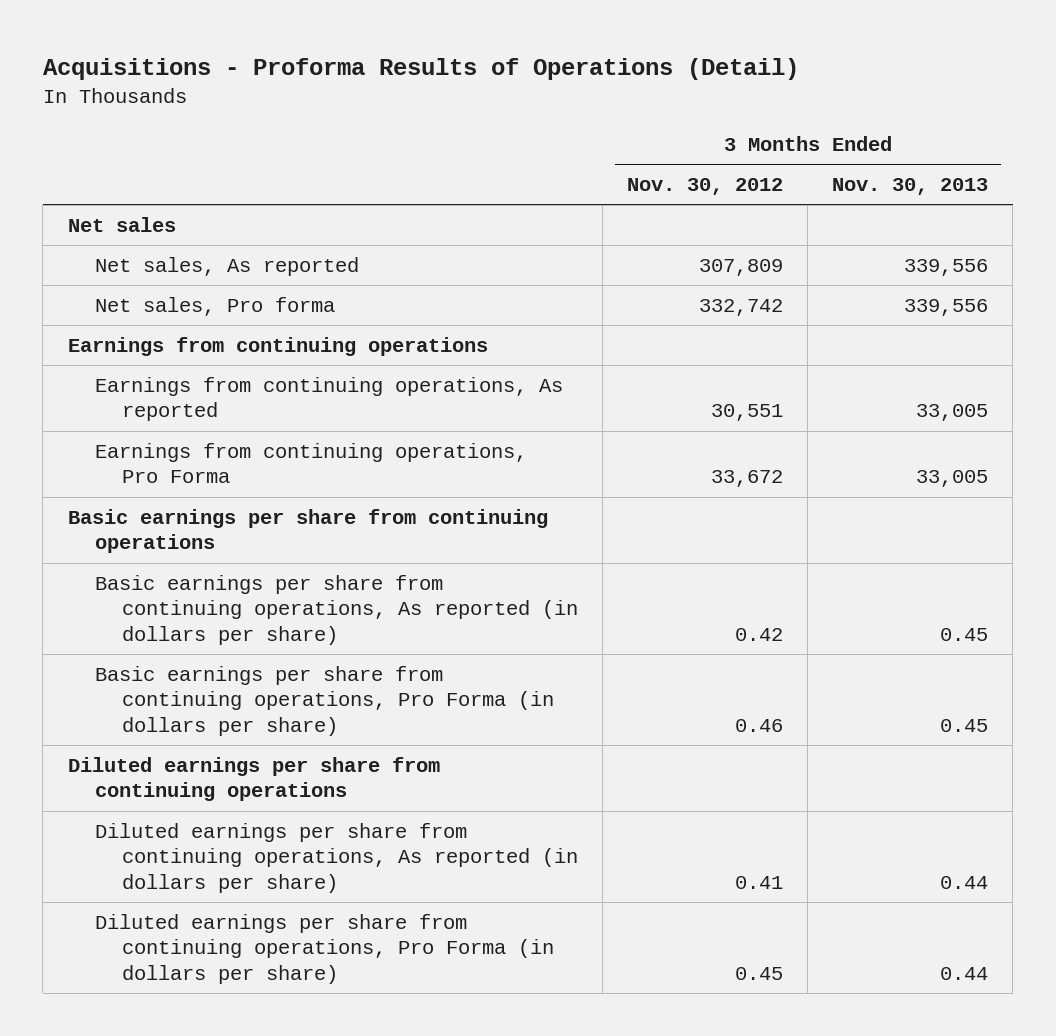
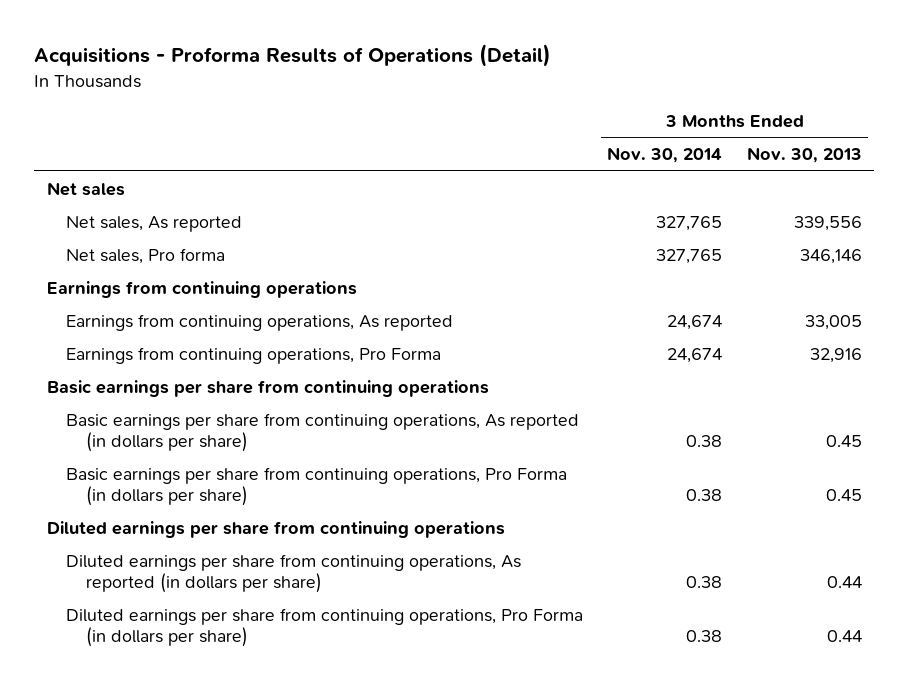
[627,178,784,196] Nov. 30, 2012 -> none
none -> [607,147,723,164] Nov. 30, 2014
[904,298,989,316] 339,556 -> [799,248,862,264] 346,146
[916,470,989,488] 33,005 -> [809,347,862,363] 32,916

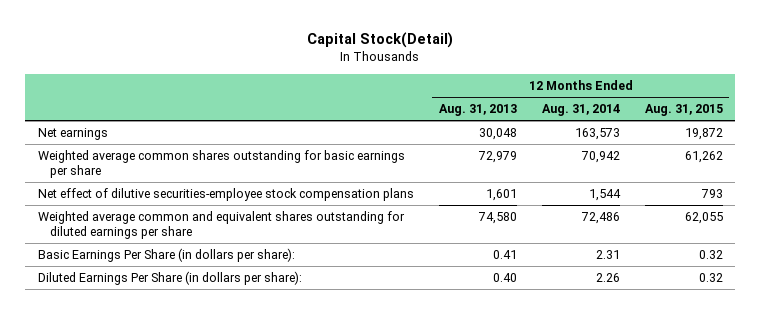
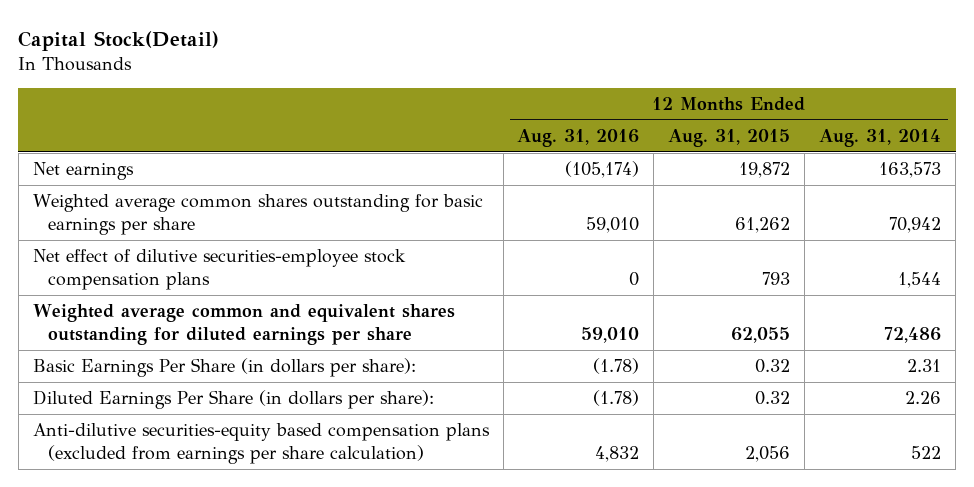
[438,104,517,117] Aug. 31, 2013 -> none
none -> [517,129,640,148] Aug. 31, 2016
none -> [32,423,490,465] Anti-dilutive securities-equity based compensation plans (excluded from earnings per share calculation)

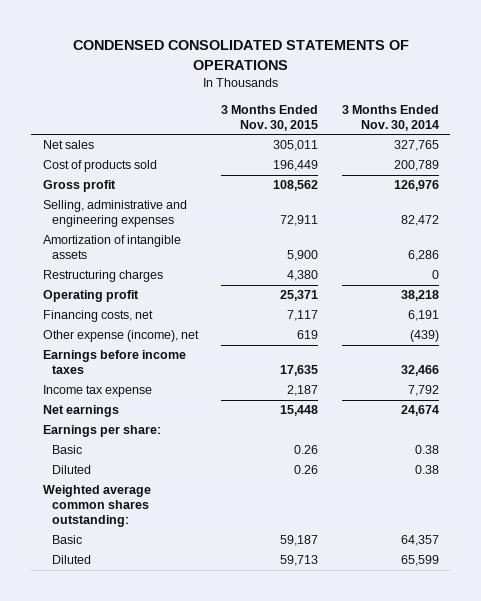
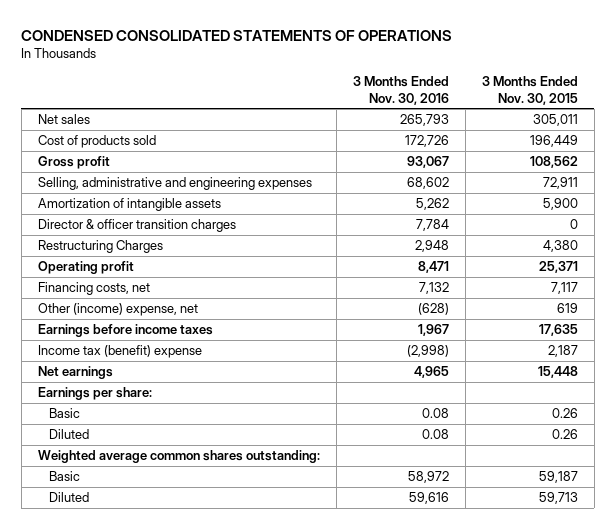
[341,104,439,131] 3 Months Ended Nov. 30, 2014 -> none
none -> [352,76,449,105] 3 Months Ended Nov. 30, 2016
none -> [37,219,236,233] Director & officer transition charges
[42,270,163,283] Restructuring charges -> [37,240,163,254] Restructuring Charges
[42,330,199,343] Other expense (income), net -> [37,303,198,317] Other (income) expense, net
[42,385,152,398] Income tax expense -> [37,345,202,359] Income tax (benefit) expense

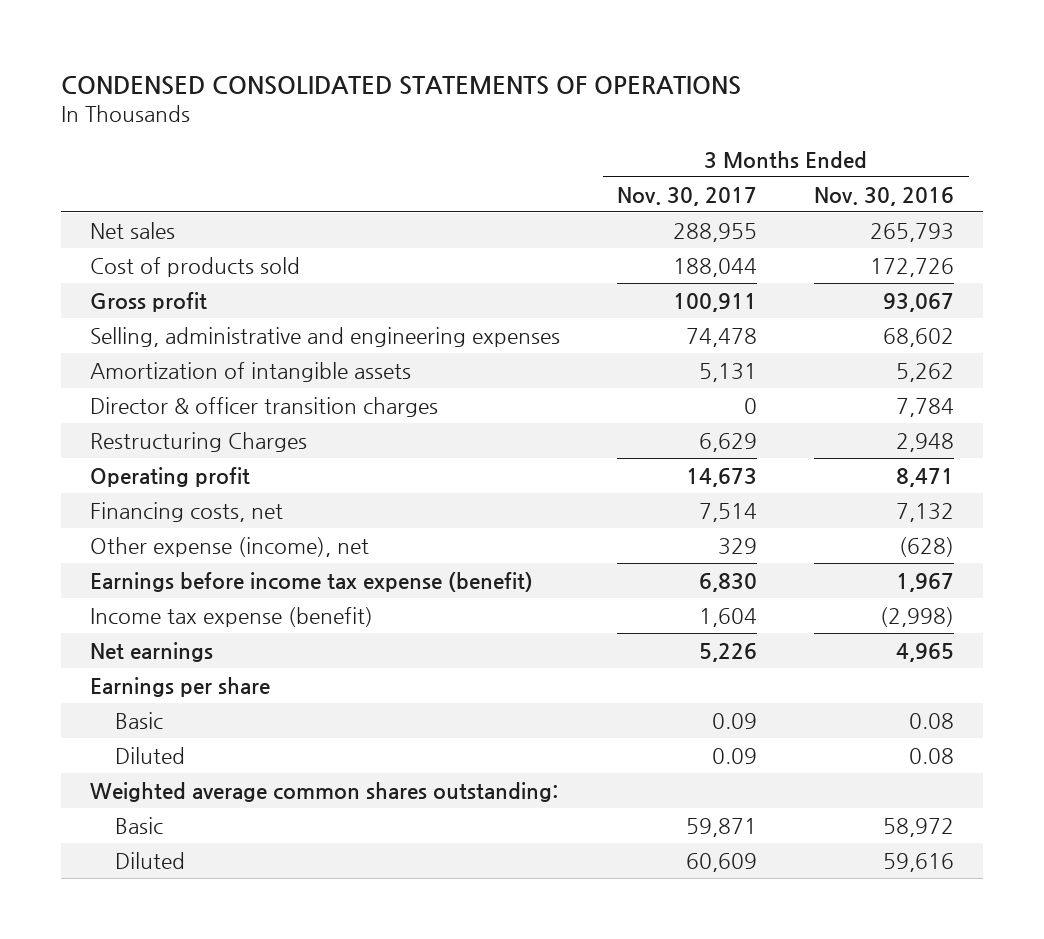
[481,76,578,105] 3 Months Ended Nov. 30, 2015 -> none
none -> [617,186,758,206] Nov. 30, 2017
[37,303,198,317] Other (income) expense, net -> [89,536,369,557] Other expense (income), net
[37,324,213,338] Earnings before income taxes -> [89,571,533,592] Earnings before income tax expense (benefit)
[37,345,202,359] Income tax (benefit) expense -> [89,606,373,627] Income tax expense (benefit)
[37,387,152,401] Earnings per share: -> [89,676,270,697] Earnings per share

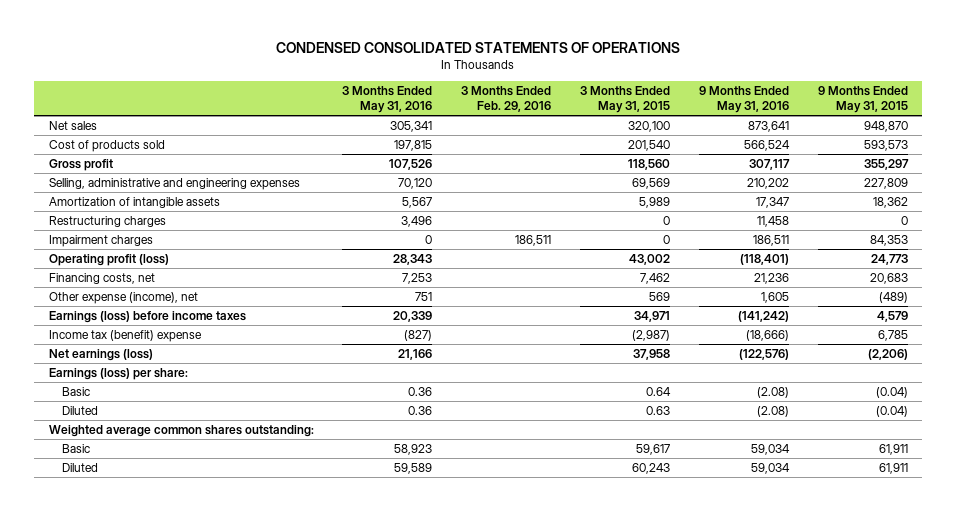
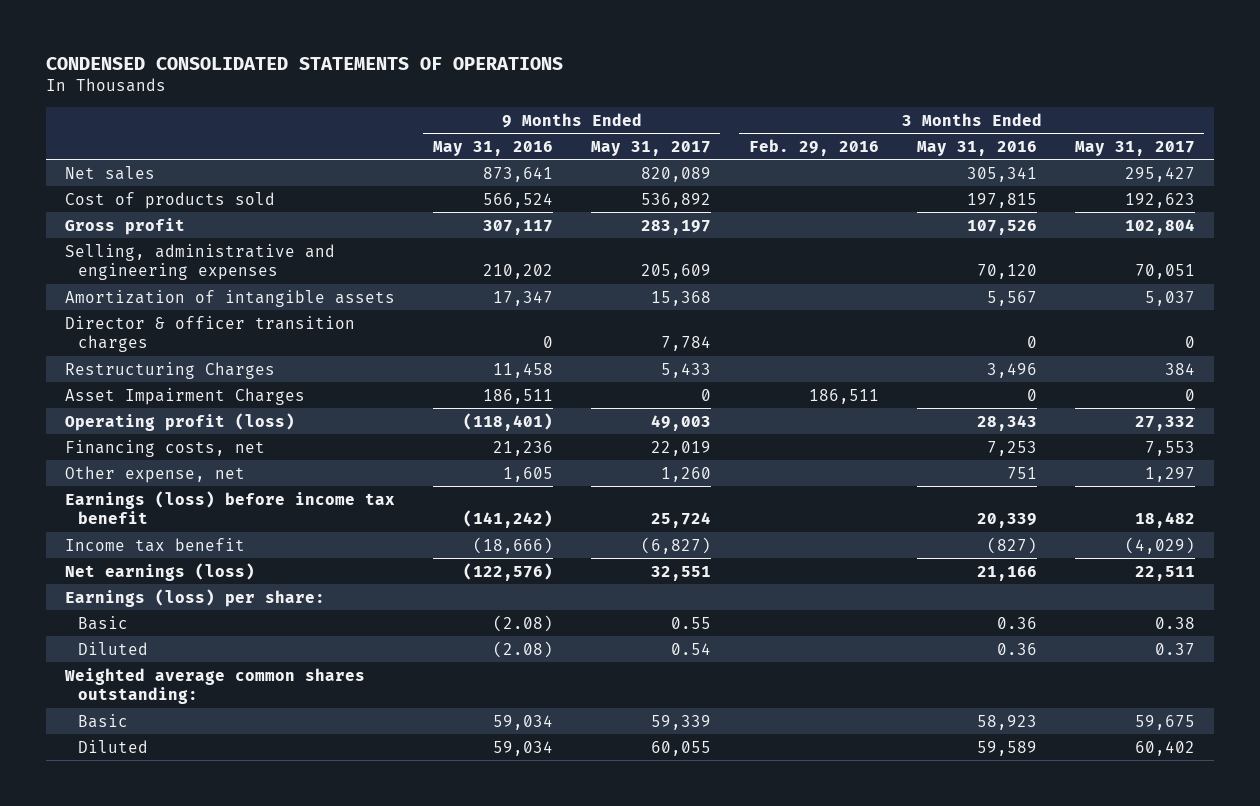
[579,85,670,114] 3 Months Ended May 31, 2015 -> none
[817,85,908,114] 9 Months Ended May 31, 2015 -> none
none -> [590,140,711,156] May 31, 2017
none -> [1074,140,1195,156] May 31, 2017
none -> [64,315,355,353] Director & officer transition charges
[48,215,166,227] Restructuring charges -> [64,361,275,379] Restructuring Charges
[48,234,153,247] Impairment charges -> [64,387,305,405] Asset Impairment Charges
[48,291,198,304] Other expense (income), net -> [64,465,245,483] Other expense, net
[48,310,246,323] Earnings (loss) before income taxes -> [64,490,395,525] Earnings (loss) before income tax benefit
[48,329,202,342] Income tax (benefit) expense -> [64,537,245,552] Income tax benefit

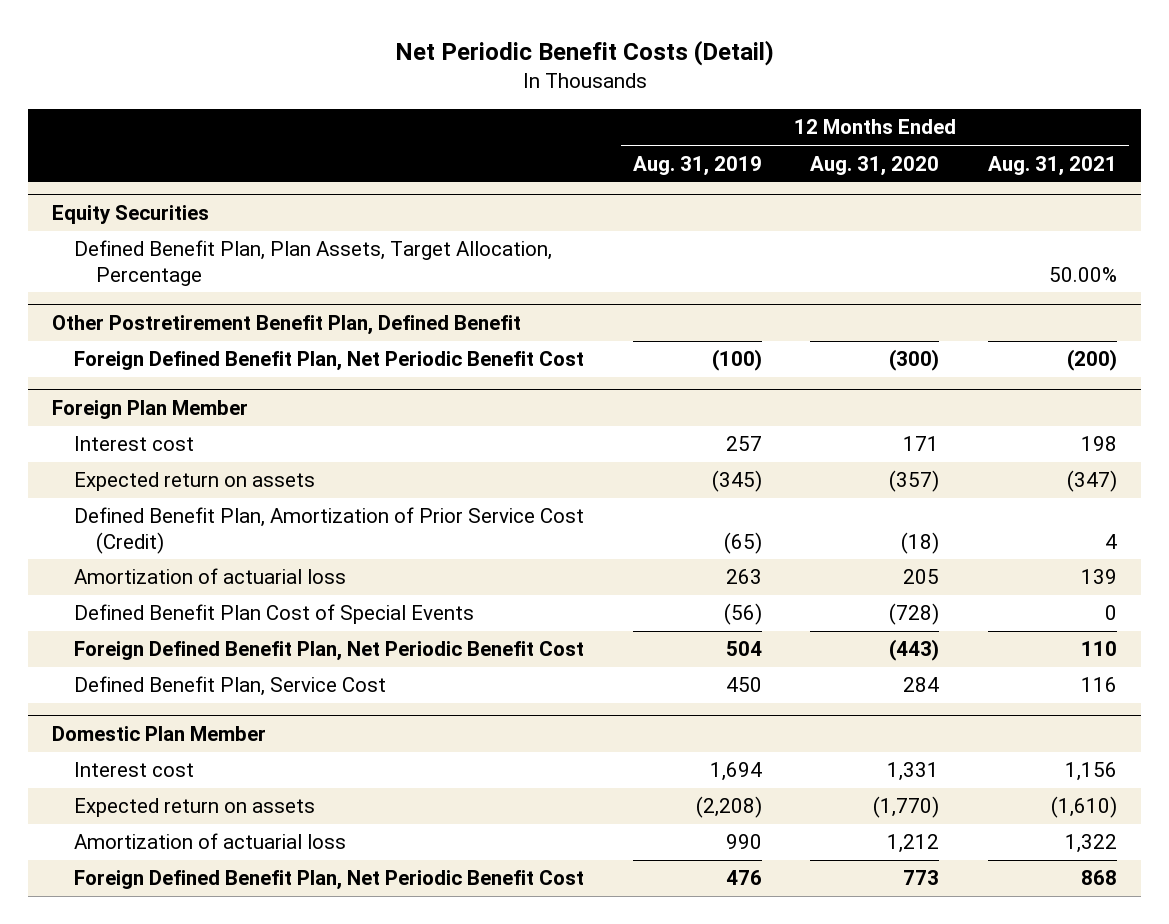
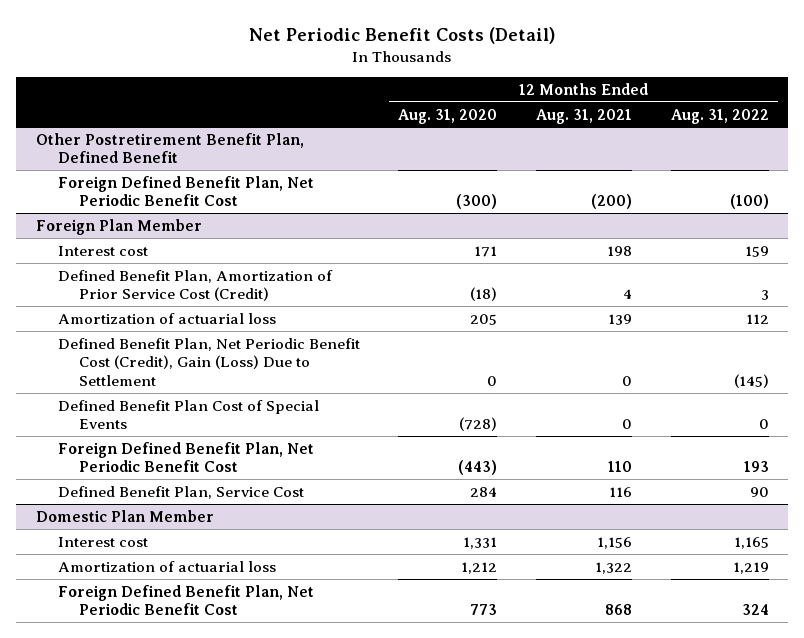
[632,155,762,176] Aug. 31, 2019 -> none
none -> [670,108,769,124] Aug. 31, 2022
[52,205,210,225] Equity Securities -> none
[74,240,553,286] Defined Benefit Plan, Plan Assets, Target Allocation, Percentage -> none
[74,472,316,492] Expected return on assets -> none
none -> [57,337,360,386] Defined Benefit Plan, Net Periodic Benefit Cost (Credit), Gain (Loss) Due to Settlement
[74,798,316,818] Expected return on assets -> none

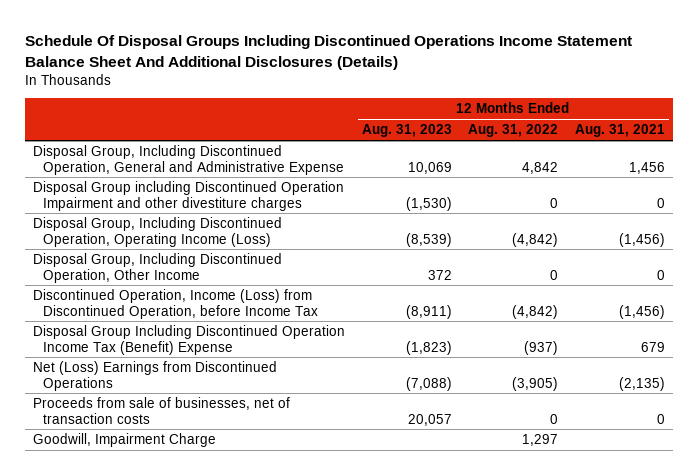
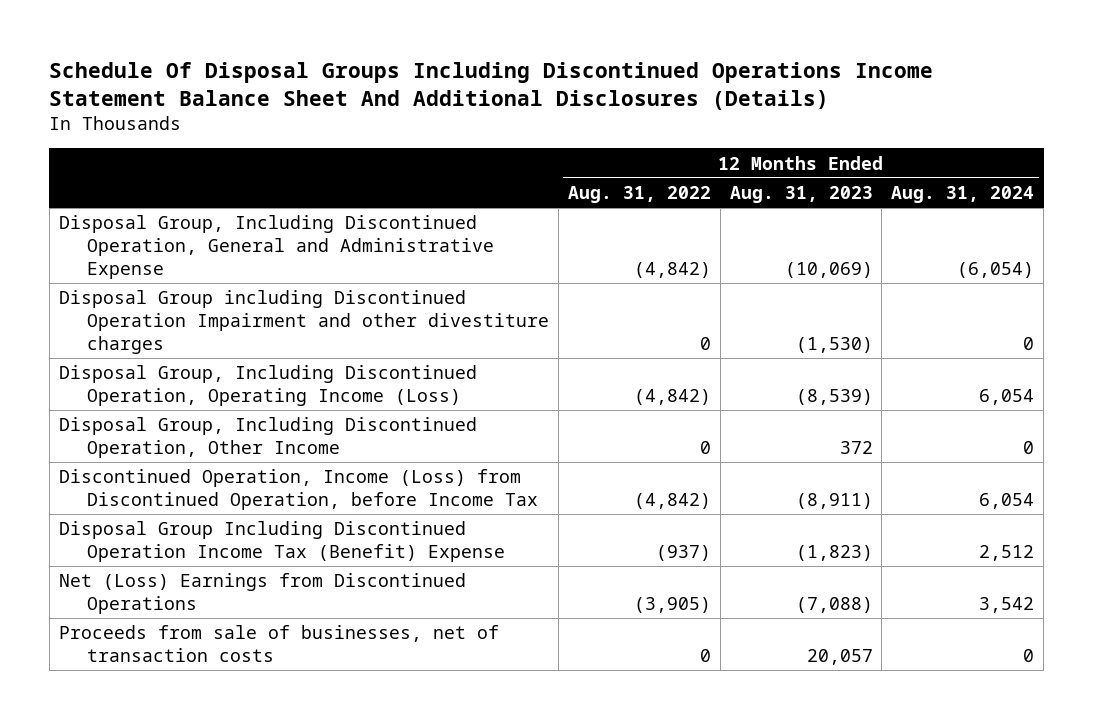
[574,124,665,138] Aug. 31, 2021 -> none
none -> [891,186,1035,204] Aug. 31, 2024
[407,161,452,174] 10,069 -> [784,262,873,279] (10,069)
[522,161,559,174] 4,842 -> [633,262,711,279] (4,842)
[33,433,217,448] Goodwill, Impairment Charge -> none

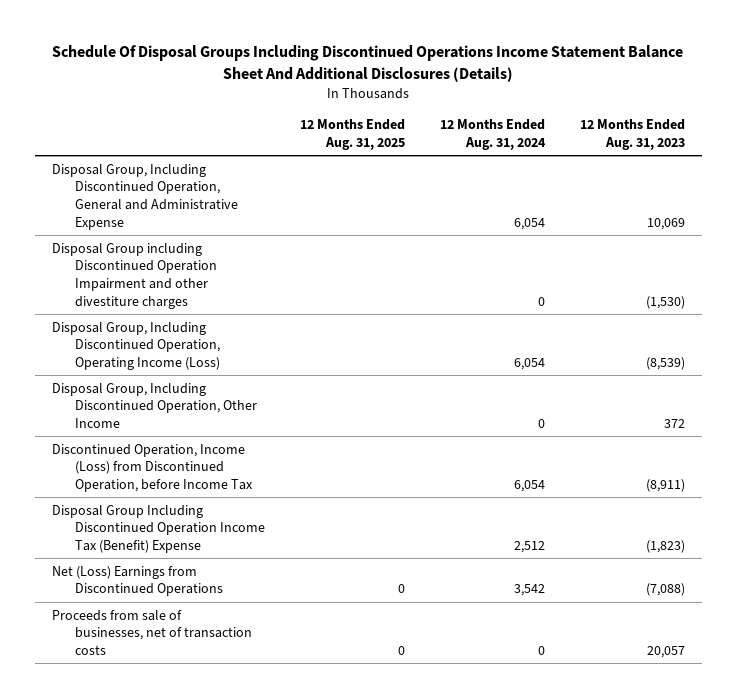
[567,186,711,204] Aug. 31, 2022 -> none
none -> [299,119,405,150] 12 Months Ended Aug. 31, 2025
[784,262,873,279] (10,069) -> [646,217,685,230] 10,069
[957,262,1035,279] (6,054) -> [513,217,545,230] 6,054

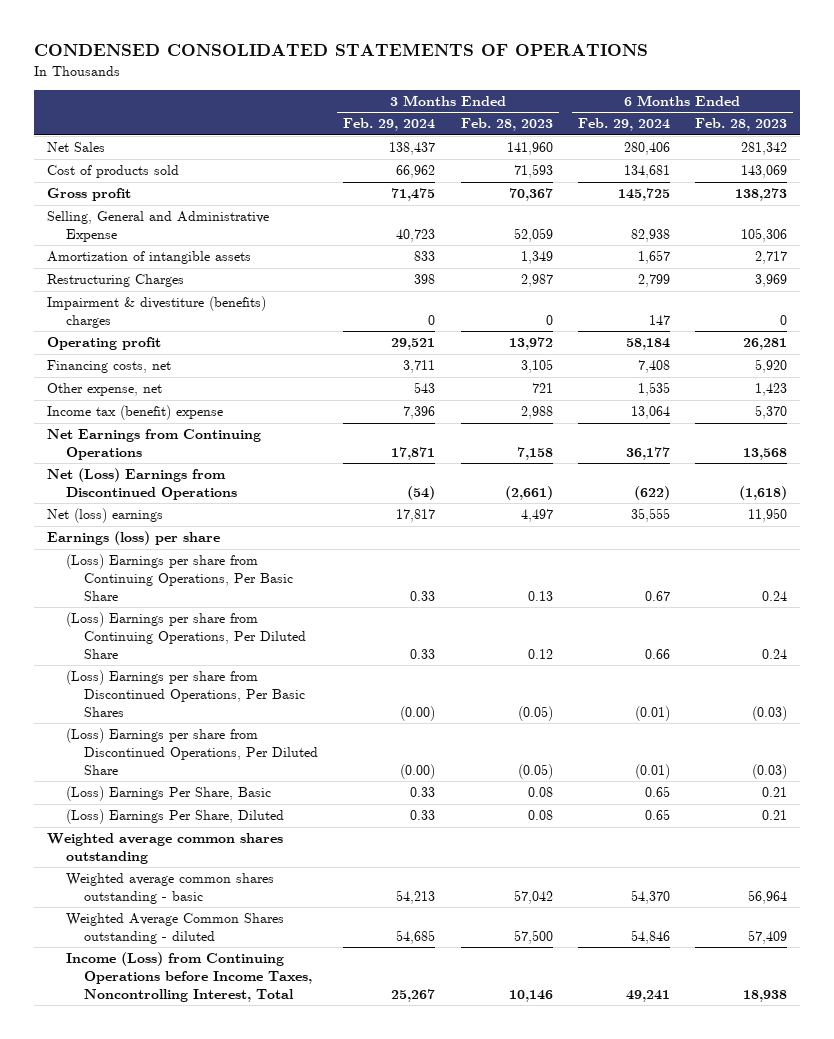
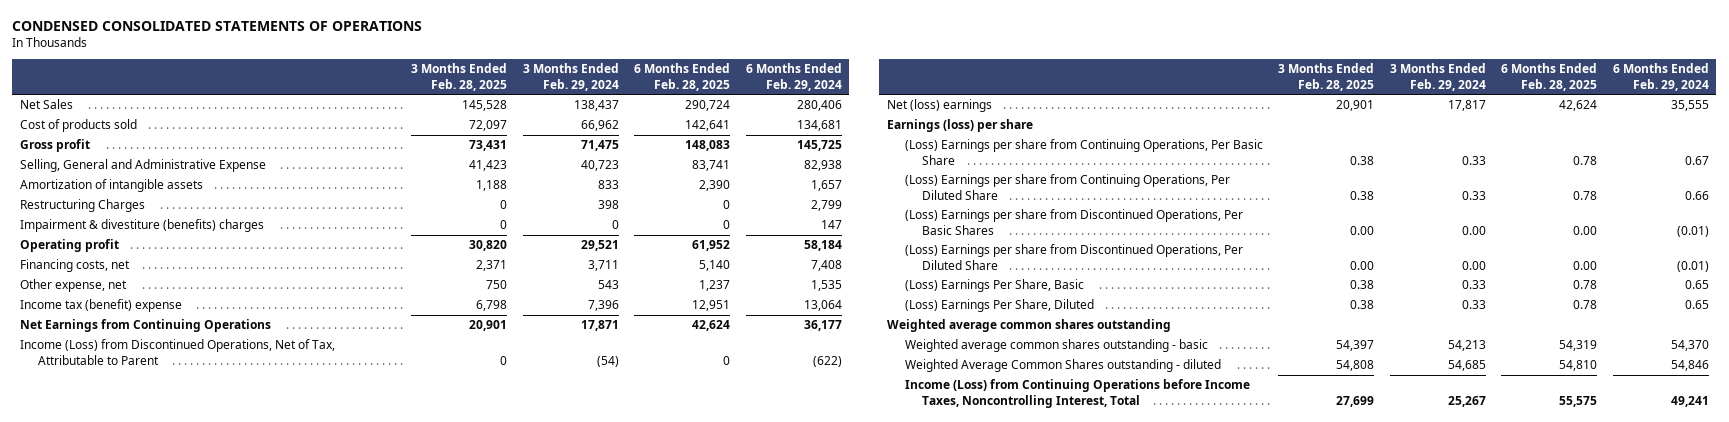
[460,118,553,132] Feb. 28, 2023 -> none
[695,118,788,132] Feb. 28, 2023 -> none
none -> [411,63,508,91] 3 Months Ended Feb. 28, 2025
none -> [634,63,731,91] 6 Months Ended Feb. 28, 2025
[46,468,237,501] Net (Loss) Earnings from Discontinued Operations -> [19,339,335,365] Income (Loss) from Discontinued Operations, Net of Tax, Attributable to Parent
[400,706,436,722] (0.00) -> [1461,225,1486,235] 0.00
[400,764,436,780] (0.00) -> [1461,260,1486,270] 0.00

